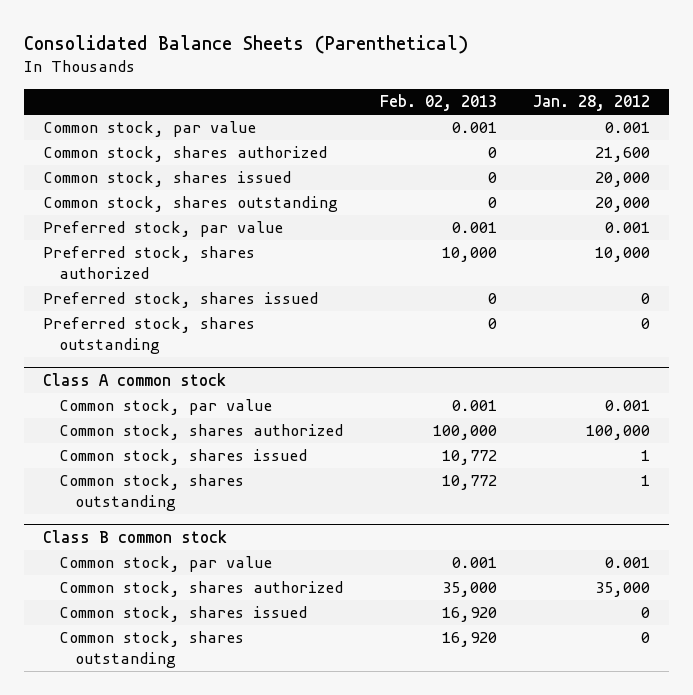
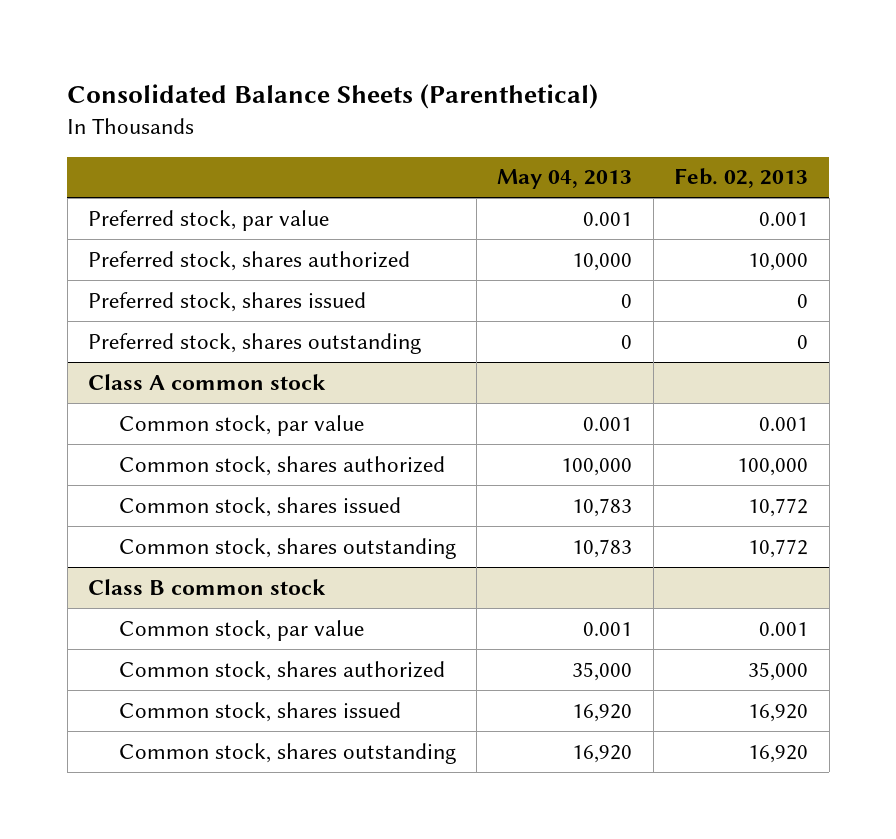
[533,95,651,112] Jan. 28, 2012 -> none
none -> [497,169,633,190] May 04, 2013
[42,121,256,138] Common stock, par value -> none
[42,146,327,163] Common stock, shares authorized -> none
[42,171,291,188] Common stock, shares issued -> none
[42,196,338,213] Common stock, shares outstanding -> none

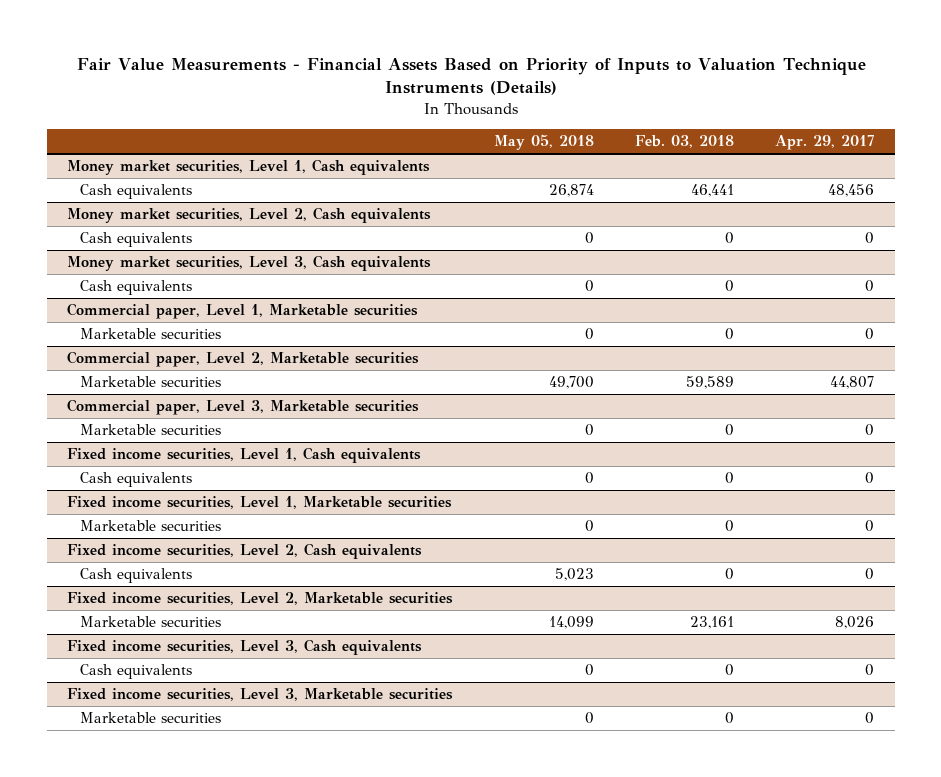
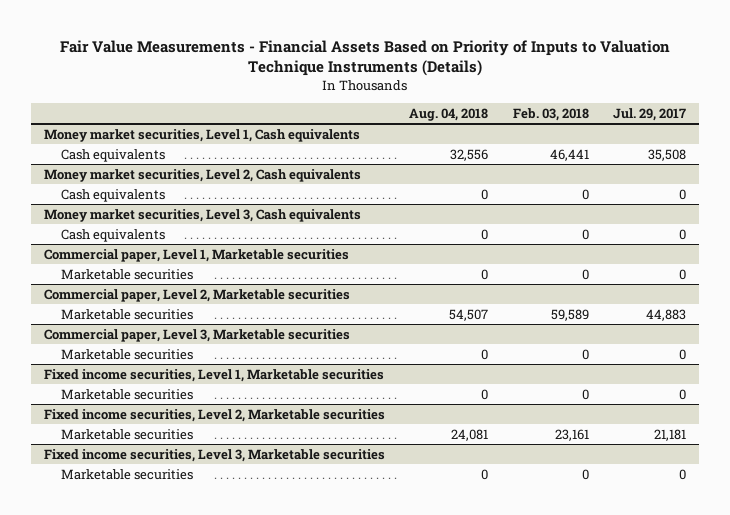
[493,134,594,151] May 05, 2018 -> none
[774,135,874,151] Apr. 29, 2017 -> none
none -> [409,107,489,121] Aug. 04, 2018
none -> [613,107,687,121] Jul. 29, 2017
[67,447,422,464] Fixed income securities, Level 1, Cash equivalents -> none
[80,472,193,488] Cash equivalents -> none
[67,543,423,560] Fixed income securities, Level 2, Cash equivalents -> none
[80,568,193,584] Cash equivalents -> none
[67,639,423,656] Fixed income securities, Level 3, Cash equivalents -> none
[80,664,193,680] Cash equivalents -> none

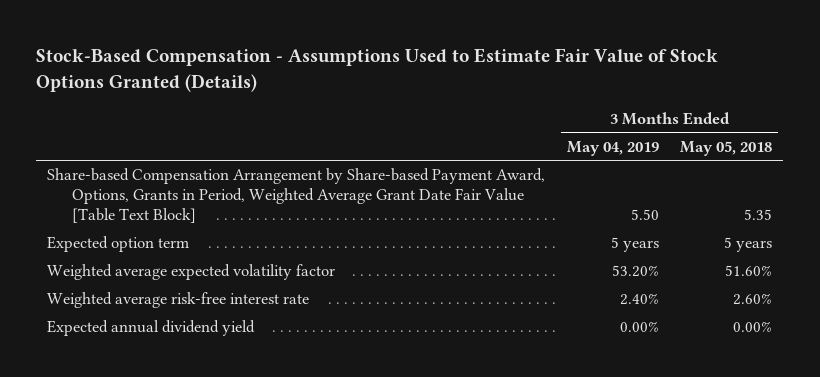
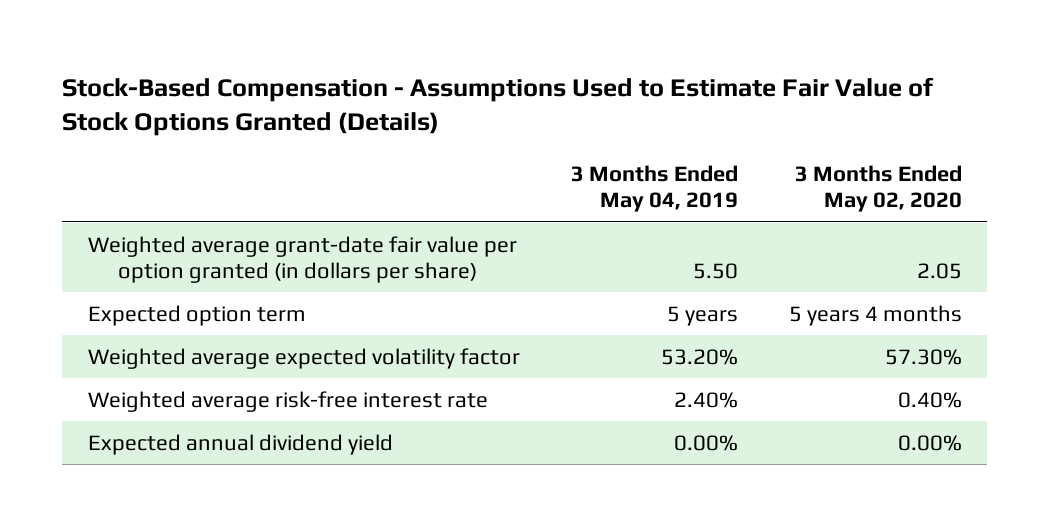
[680,140,773,156] May 05, 2018 -> none
none -> [794,164,962,213] 3 Months Ended May 02, 2020
[47,168,546,224] Share-based Compensation Arrangement by Share-based Payment Award, Options, Grants in Period, Weighted Average Grant Date Fair Value [Table Text Block] -> [87,235,517,284] Weighted average grant-date fair value per option granted (in dollars per share)

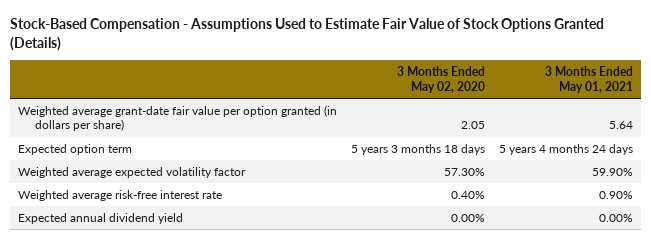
[570,164,738,213] 3 Months Ended May 04, 2019 -> none
none -> [545,66,634,93] 3 Months Ended May 01, 2021
[788,304,962,326] 5 years 4 months -> [350,144,485,156] 5 years 3 months 18 days

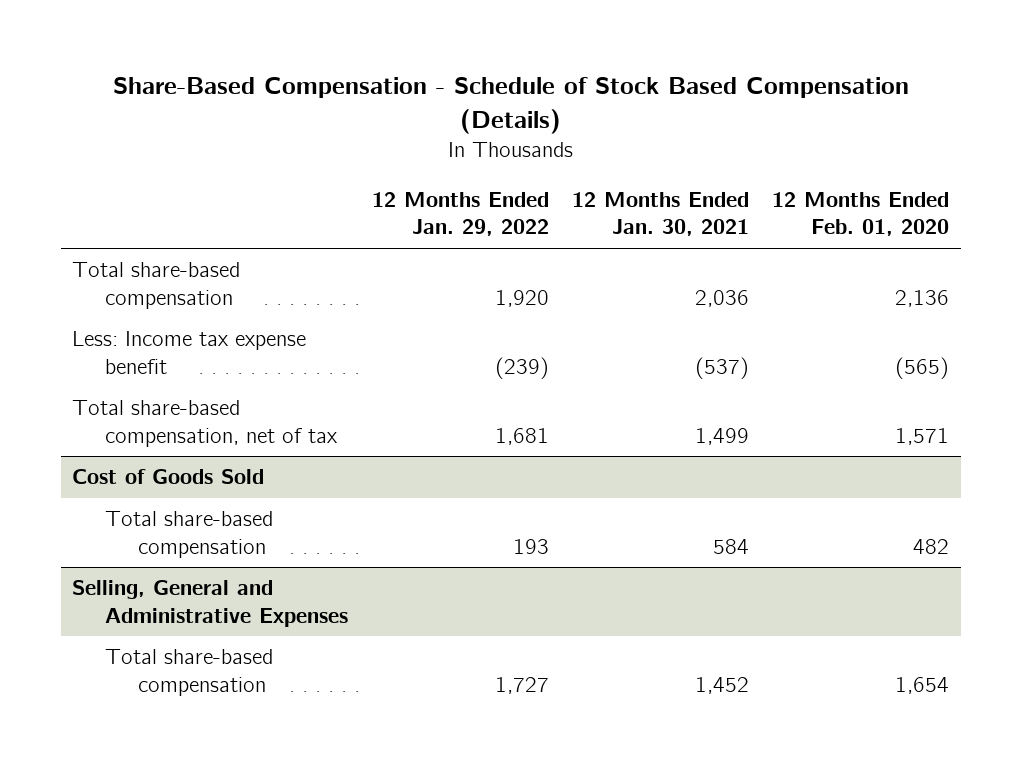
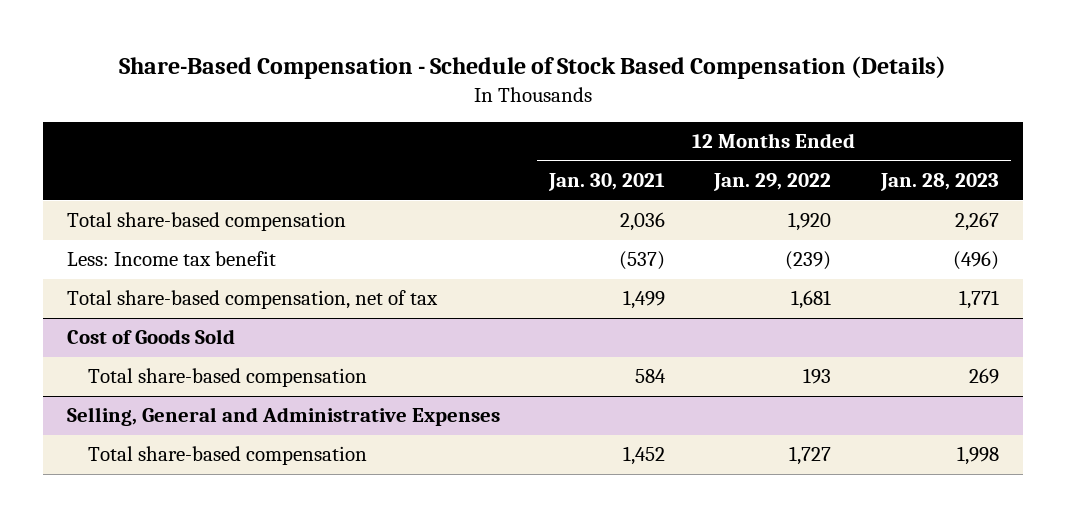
[772,192,950,237] 12 Months Ended Feb. 01, 2020 -> none
none -> [879,173,999,192] Jan. 28, 2023
[72,331,307,374] Less: Income tax expense benefit -> [67,251,277,267] Less: Income tax benefit

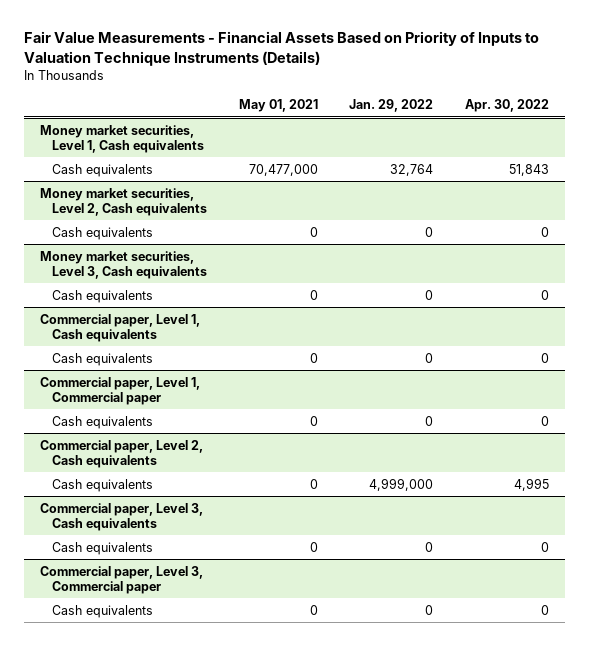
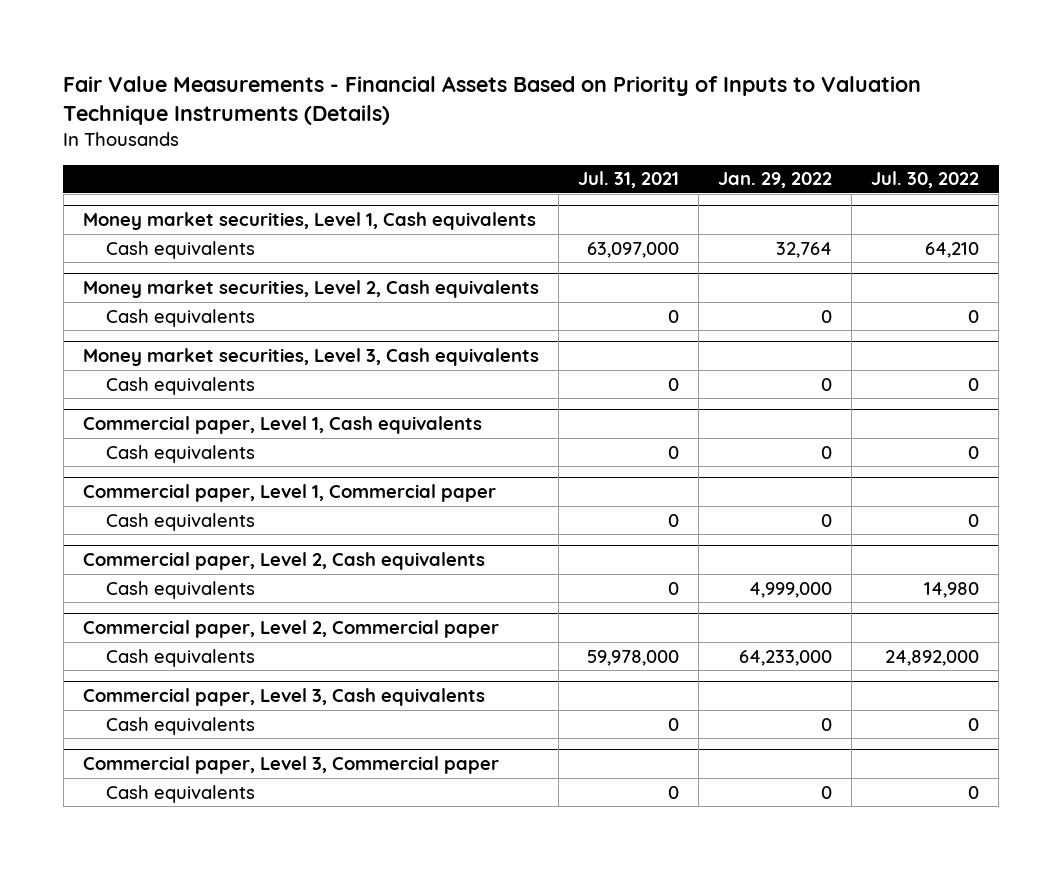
[238,98,318,112] May 01, 2021 -> none
[465,98,550,112] Apr. 30, 2022 -> none
none -> [577,171,679,189] Jul. 31, 2021
none -> [871,171,980,189] Jul. 30, 2022
none -> [82,620,499,639] Commercial paper, Level 2, Commercial paper
none -> [106,648,256,667] Cash equivalents

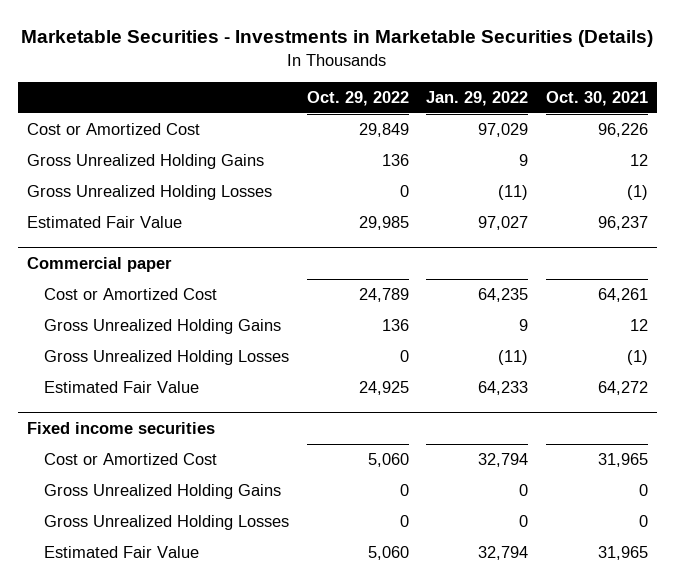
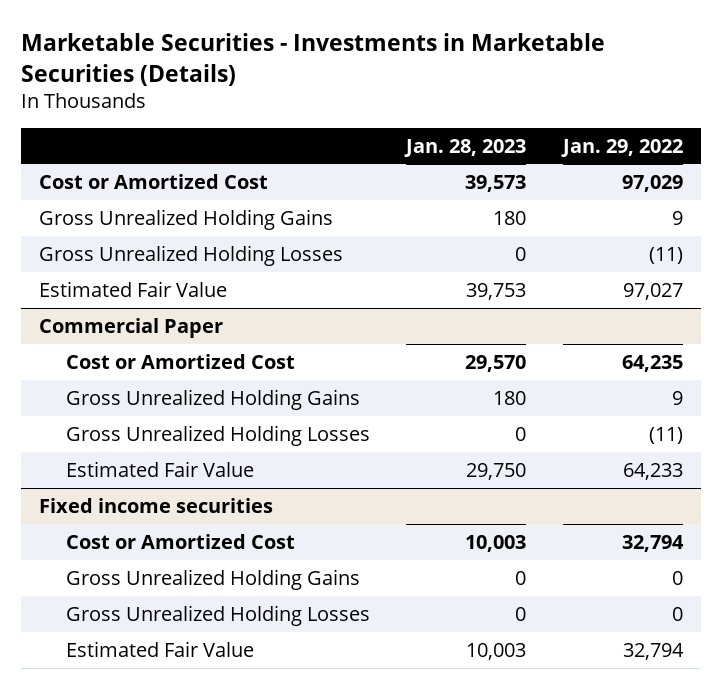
[306,91,409,107] Oct. 29, 2022 -> none
[546,91,649,107] Oct. 30, 2021 -> none
none -> [404,138,527,157] Jan. 28, 2023
[26,256,172,272] Commercial paper -> [39,317,224,338] Commercial Paper

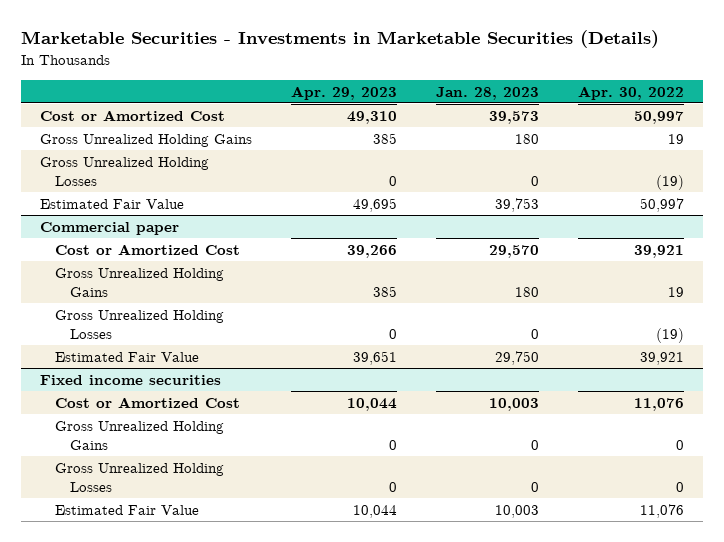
[560,138,683,157] Jan. 29, 2022 -> none
none -> [290,85,397,100] Apr. 29, 2023
none -> [577,85,684,100] Apr. 30, 2022
[39,317,224,338] Commercial Paper -> [40,221,180,235] Commercial paper

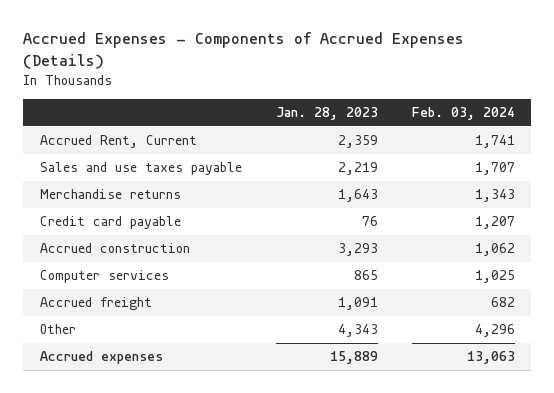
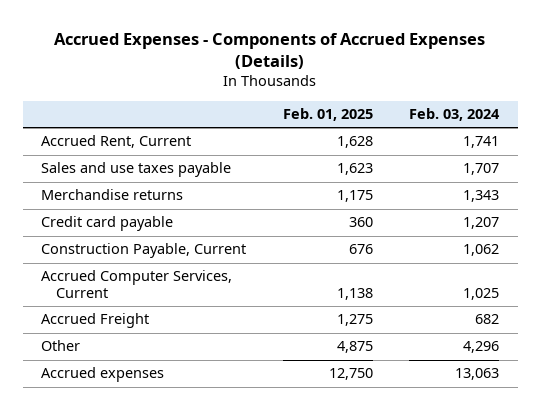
[275,107,378,121] Jan. 28, 2023 -> none
none -> [282,108,373,122] Feb. 01, 2025
[39,243,190,254] Accrued construction -> [41,243,247,259] Construction Payable, Current
[39,270,169,284] Computer services -> [41,270,233,299] Accrued Computer Services, Current
[39,297,152,311] Accrued freight -> [41,313,150,329] Accrued Freight

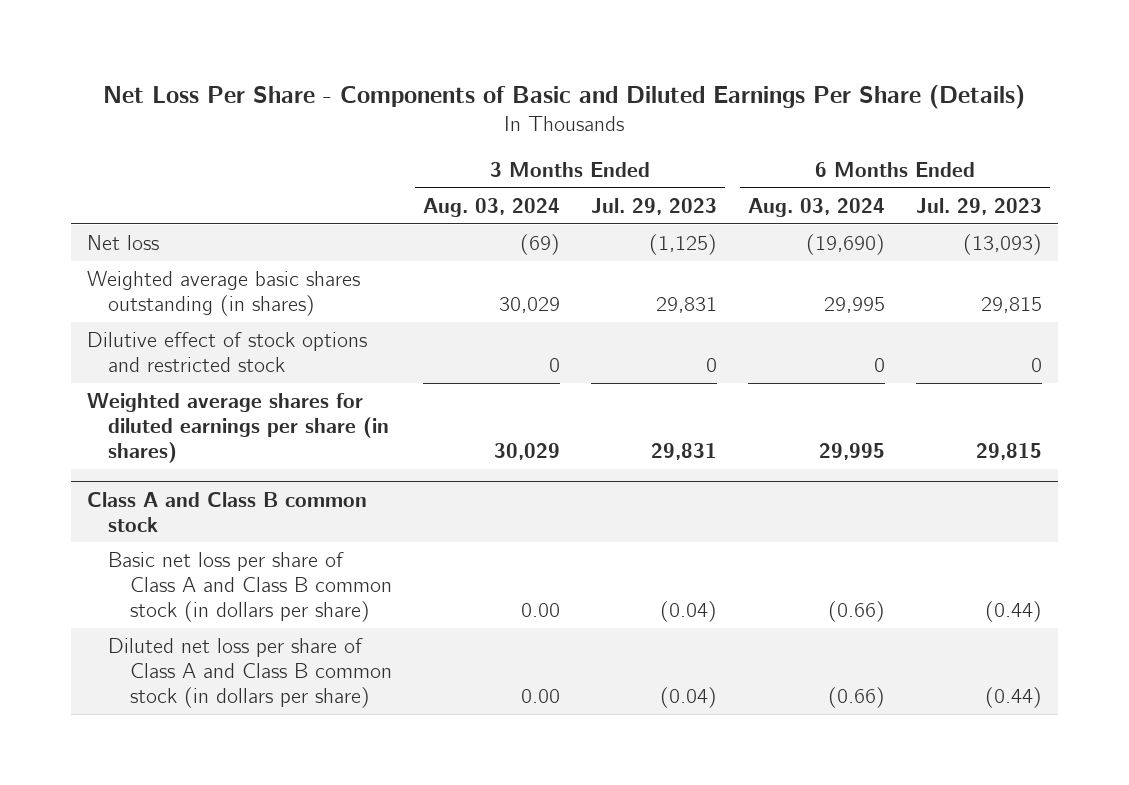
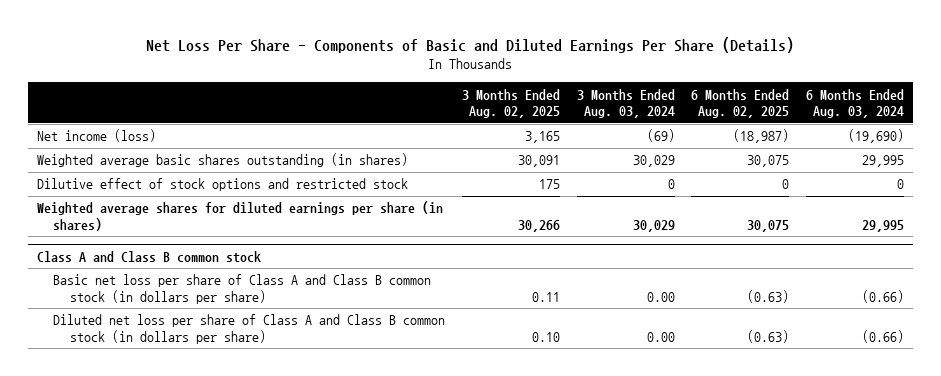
[591,197,718,215] Jul. 29, 2023 -> none
[916,197,1043,215] Jul. 29, 2023 -> none
none -> [461,88,560,119] 3 Months Ended Aug. 02, 2025
none -> [691,88,790,119] 6 Months Ended Aug. 02, 2025
[86,235,159,251] Net loss -> [36,129,156,143] Net income (loss)

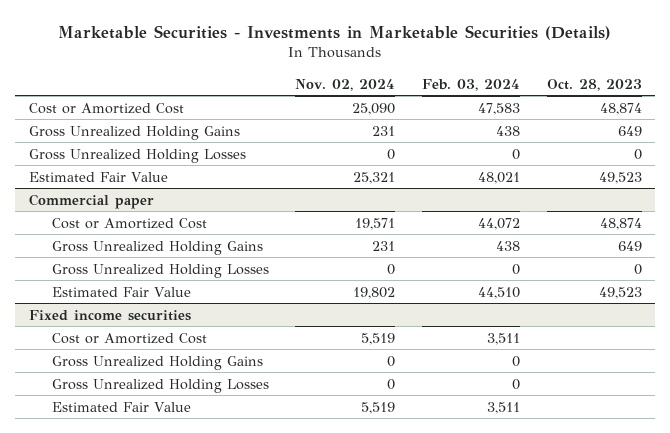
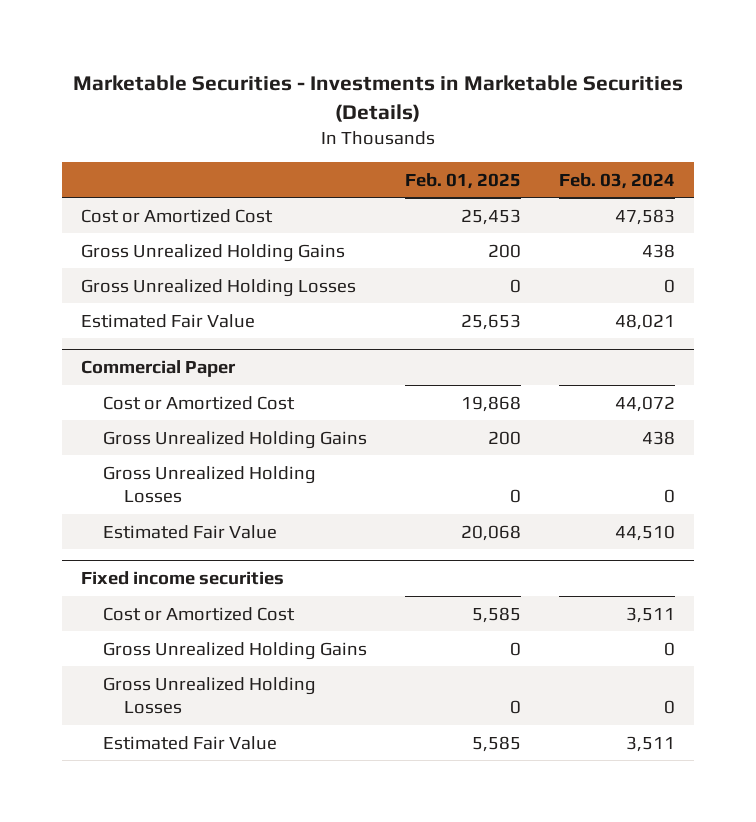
[295,78,396,91] Nov. 02, 2024 -> none
[546,78,642,91] Oct. 28, 2023 -> none
none -> [404,172,521,189] Feb. 01, 2025
[28,193,154,209] Commercial paper -> [80,360,236,378] Commercial Paper

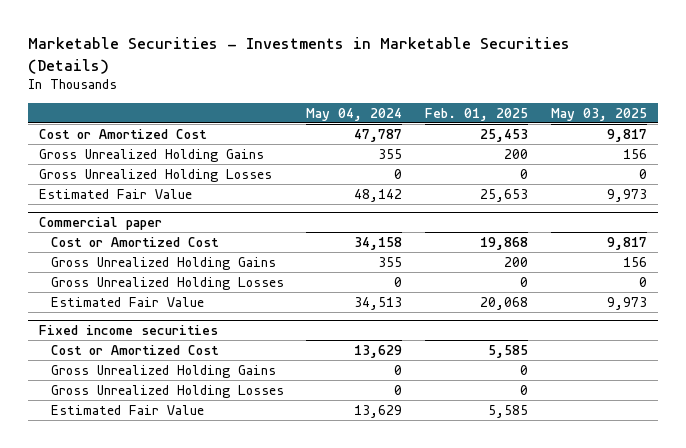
[558,172,675,189] Feb. 03, 2024 -> none
none -> [306,107,403,121] May 04, 2024
none -> [550,107,647,121] May 03, 2025
[80,360,236,378] Commercial Paper -> [39,217,163,231] Commercial paper

